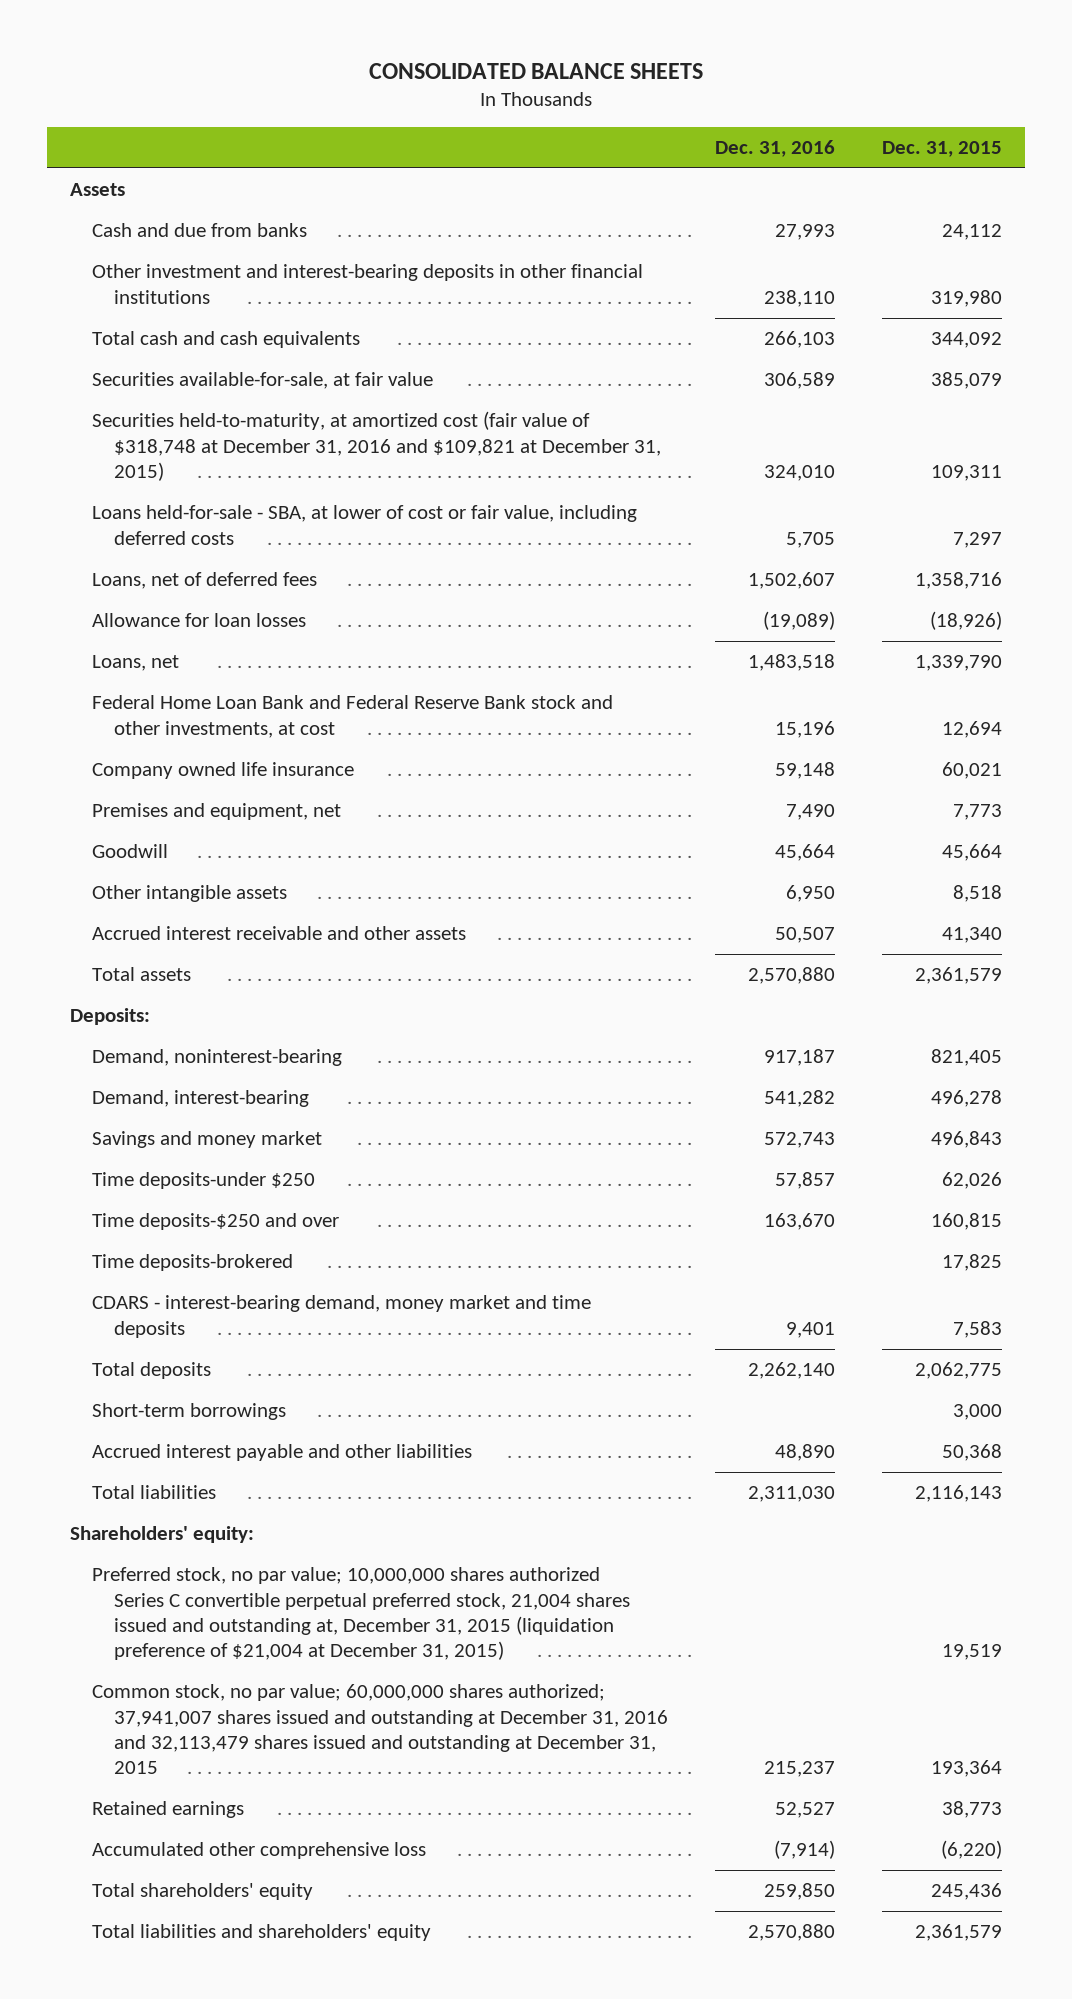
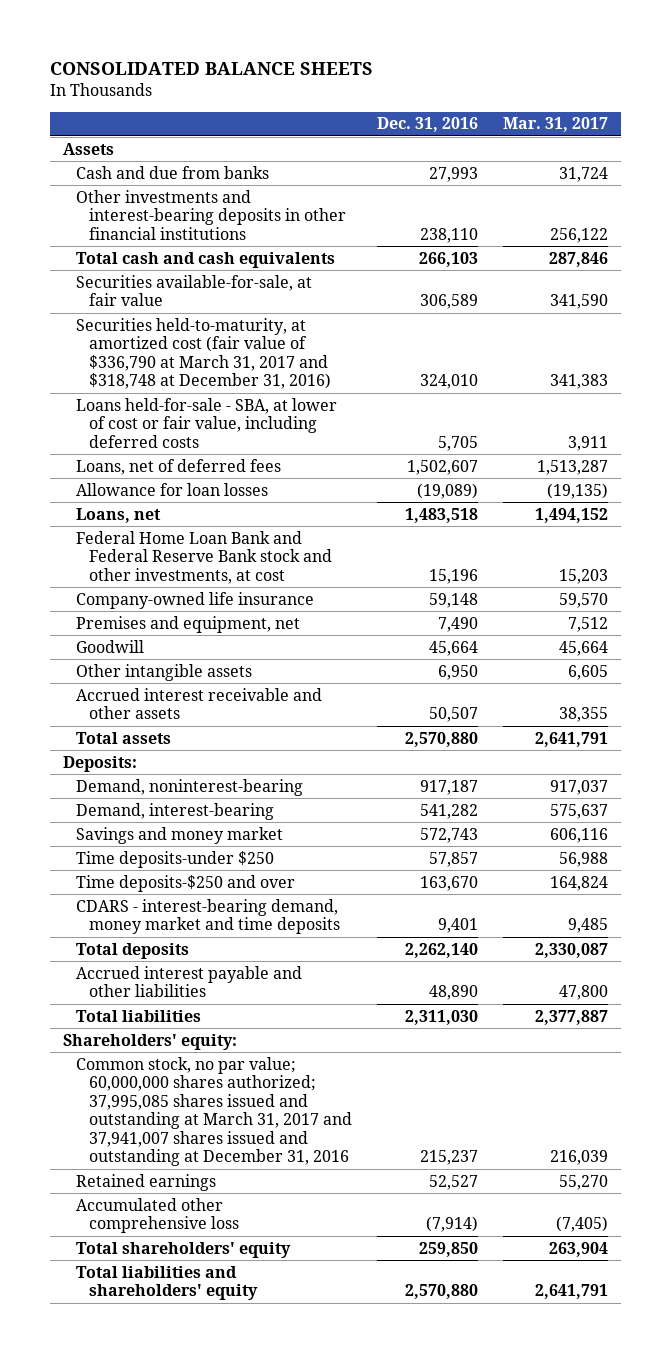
[881,140,1002,157] Dec. 31, 2015 -> none
none -> [503,117,609,133] Mar. 31, 2017
[92,264,644,304] Other investment and interest-bearing deposits in other financial institutions -> [75,189,347,240] Other investments and interest-bearing deposits in other financial institutions
[92,411,662,481] Securities held-to-maturity, at amortized cost (fair value of $318,748 at December 31, 2016 and $109,821 at December 31, 2015) -> [75,317,332,390] Securities held-to-maturity, at amortized cost (fair value of $336,790 at March 31, 2017 and $318,748 at December 31, 2016)
[92,762,355,780] Company owned life insurance -> [75,591,314,609] Company-owned life insurance
[92,1254,294,1272] Time deposits-brokered -> none
[92,1403,287,1421] Short-term borrowings -> none
[92,1567,631,1660] Preferred stock, no par value; 10,000,000 shares authorized Series C convertible perpetual preferred stock, 21,004 shares issued and outstanding at, December 31, 2015 (liquidation preference of $21,004 at December 31, 2015) -> none
[92,1684,669,1774] Common stock, no par value; 60,000,000 shares authorized; 37,941,007 shares issued and outstanding at December 31, 2016 and 32,113,479 shares issued and outstanding at December 31, 2015 -> [75,1056,353,1167] Common stock, no par value; 60,000,000 shares authorized; 37,995,085 shares issued and outstanding at March 31, 2017 and 37,941,007 shares issued and outstanding at December 31, 2016

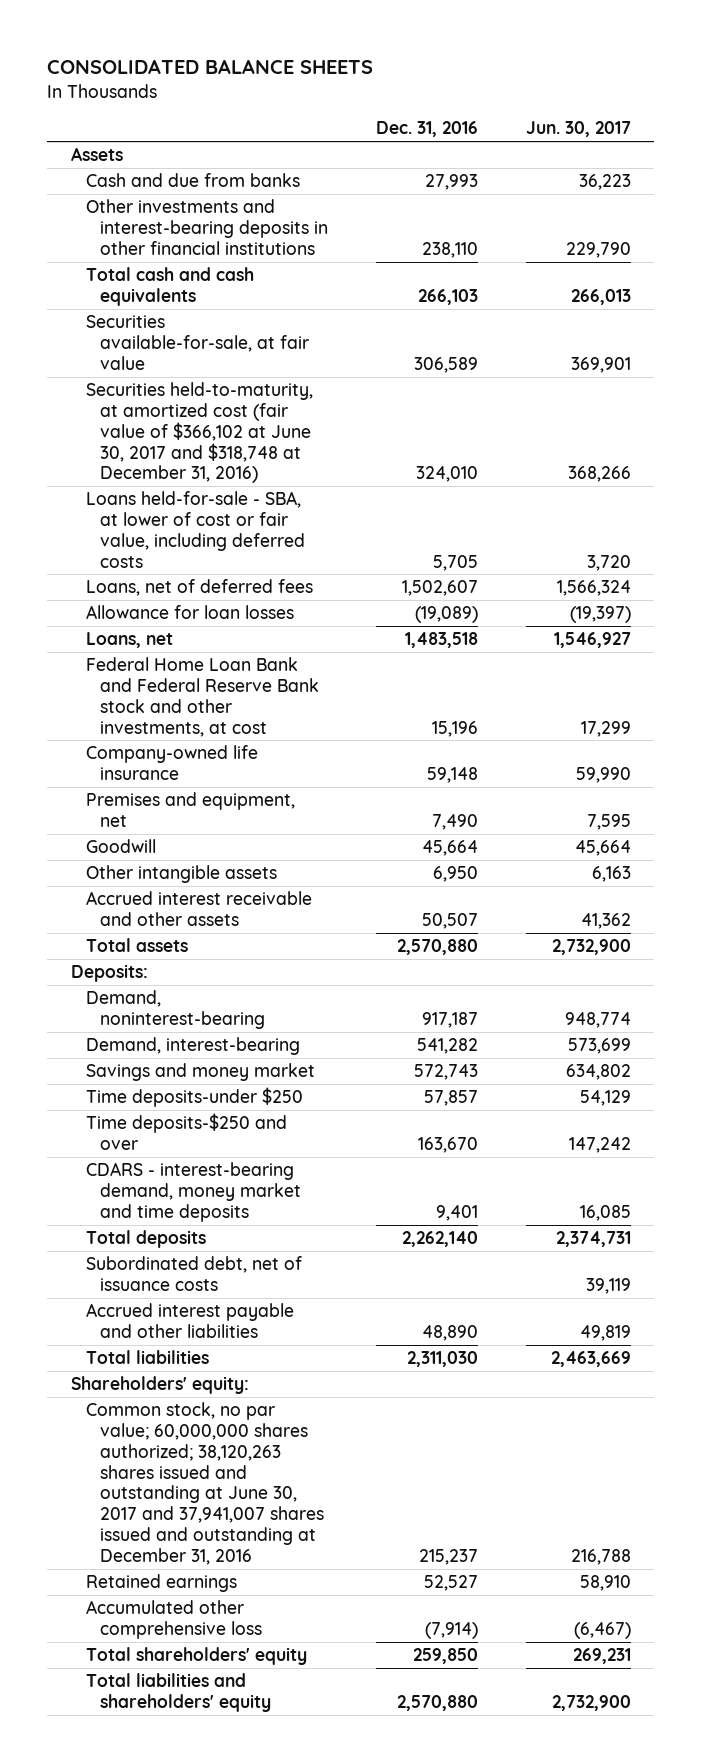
[503,117,609,133] Mar. 31, 2017 -> none
none -> [525,121,631,138] Jun. 30, 2017
[75,317,332,390] Securities held-to-maturity, at amortized cost (fair value of $336,790 at March 31, 2017 and $318,748 at December 31, 2016) -> [85,382,313,484] Securities held-to-maturity, at amortized cost (fair value of $366,102 at June 30, 2017 and $318,748 at December 31, 2016)
none -> [85,1256,302,1291] Subordinated debt, net of issuance costs
[75,1056,353,1167] Common stock, no par value; 60,000,000 shares authorized; 37,995,085 shares issued and outstanding at March 31, 2017 and 37,941,007 shares issued and outstanding at December 31, 2016 -> [85,1402,325,1565] Common stock, no par value; 60,000,000 shares authorized; 38,120,263 shares issued and outstanding at June 30, 2017 and 37,941,007 shares issued and outstanding at December 31, 2016

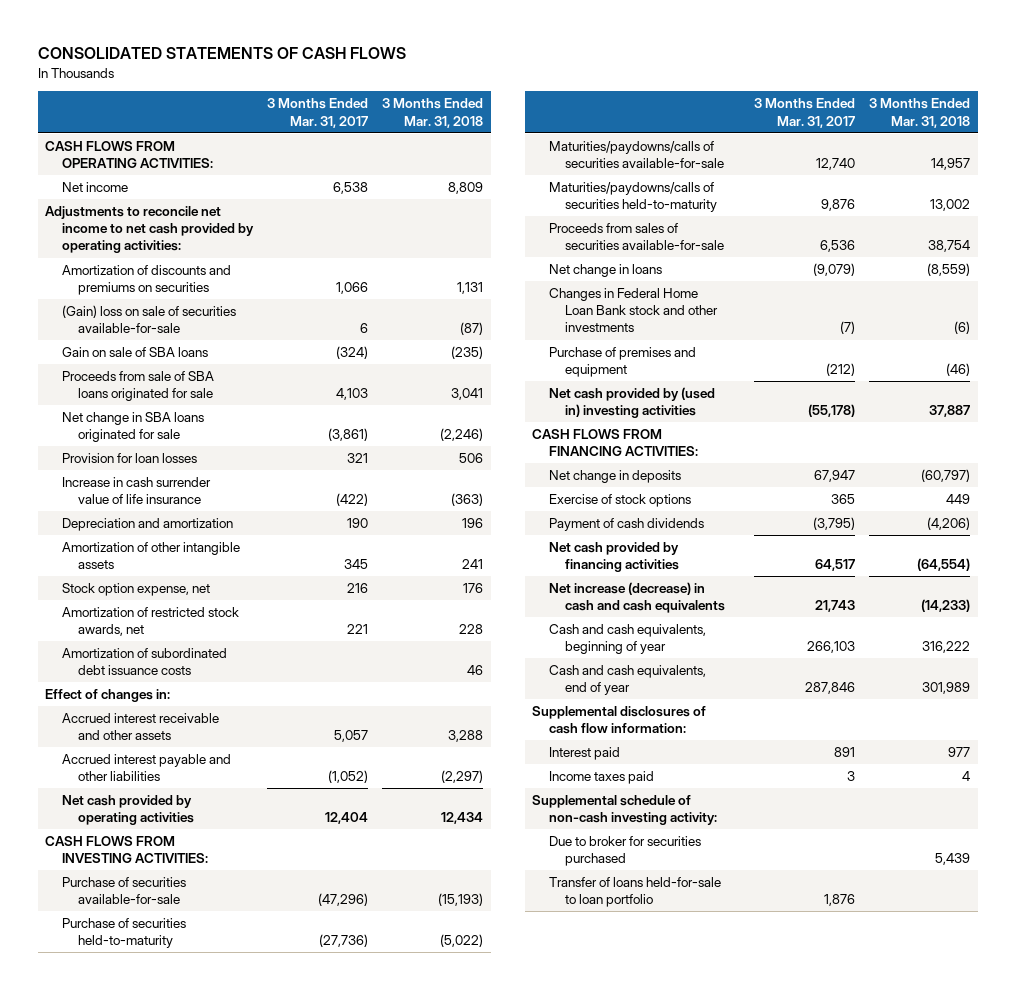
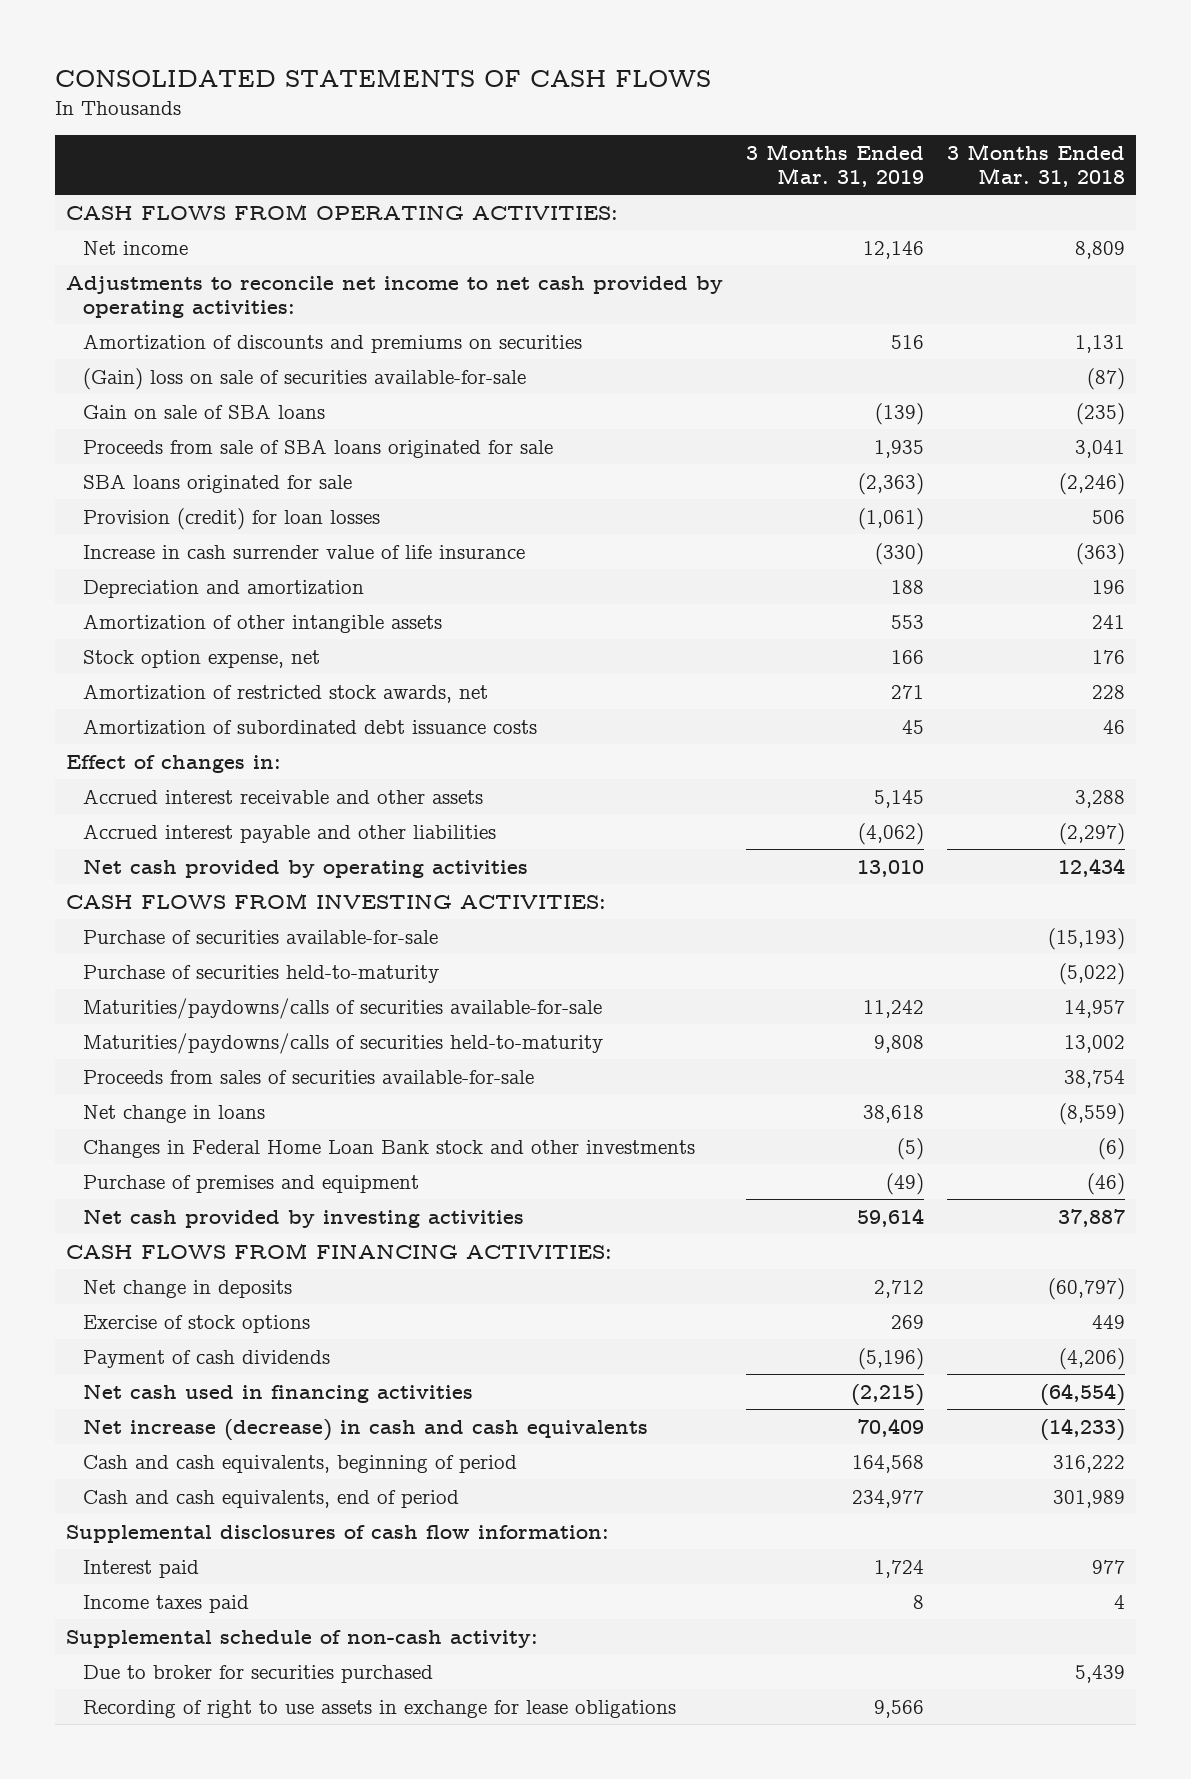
[266,98,368,128] 3 Months Ended Mar. 31, 2017 -> none
none -> [746,143,925,187] 3 Months Ended Mar. 31, 2019
[61,412,204,443] Net change in SBA loans originated for sale -> [82,473,352,493] SBA loans originated for sale
[61,453,197,464] Provision for loan losses -> [82,507,380,530] Provision (credit) for loan losses
[548,387,715,419] Net cash provided by (used in) investing activities -> [82,1208,524,1228] Net cash provided by investing activities
[548,542,680,573] Net cash provided by financing activities -> [82,1383,473,1403] Net cash used in financing activities
[548,624,706,655] Cash and cash equivalents, beginning of year -> [82,1454,517,1473] Cash and cash equivalents, beginning of period
[548,665,706,696] Cash and cash equivalents, end of year -> [82,1489,459,1508] Cash and cash equivalents, end of period
[532,795,717,826] Supplemental schedule of non-cash investing activity: -> [66,1629,539,1648] Supplemental schedule of non-cash activity:
[548,877,721,908] Transfer of loans held-for-sale to loan portfolio -> none
none -> [82,1699,676,1718] Recording of right to use assets in exchange for lease obligations

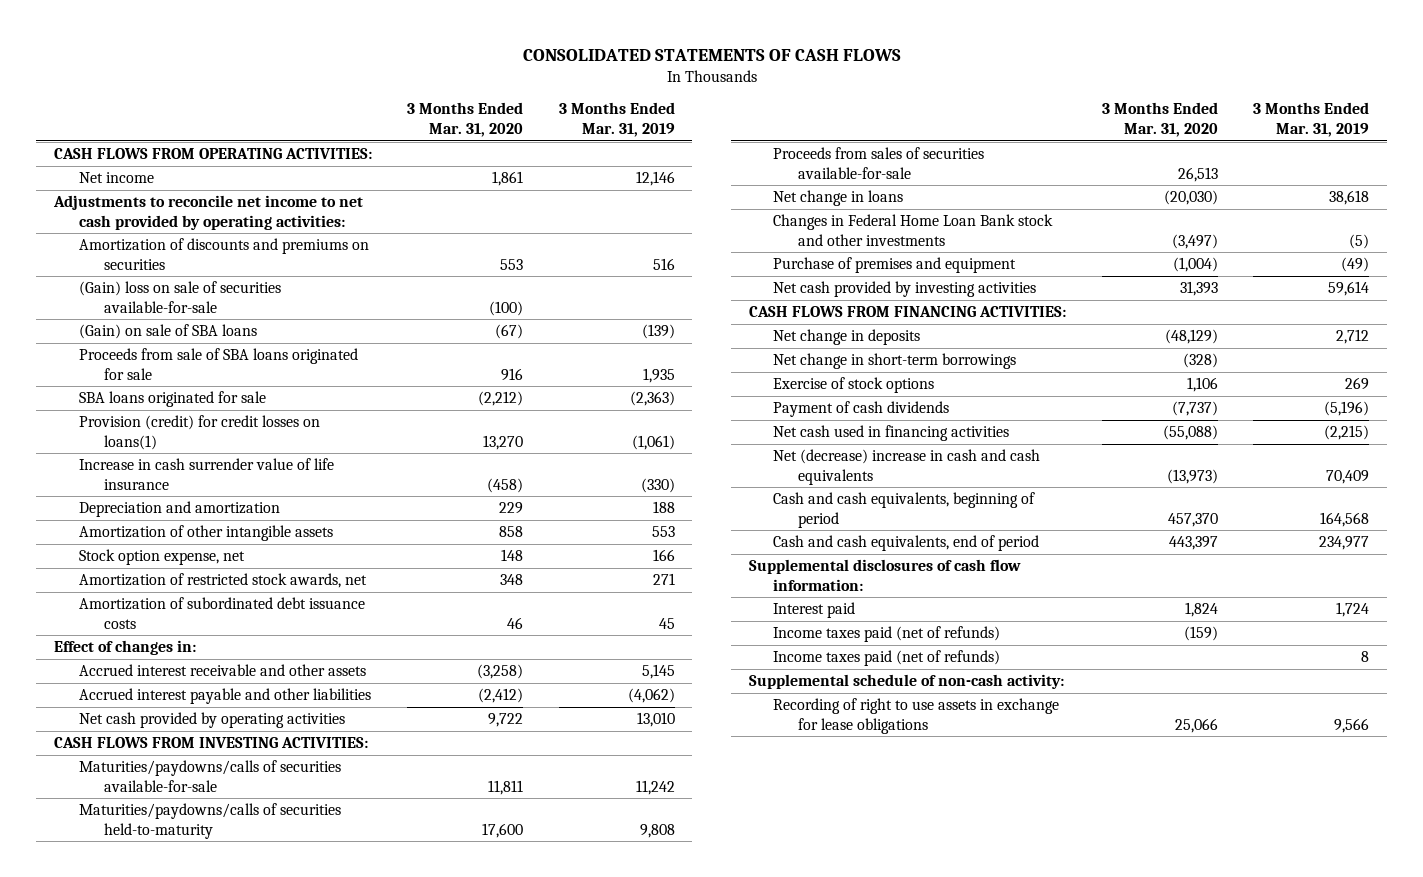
[946,143,1125,187] 3 Months Ended Mar. 31, 2018 -> none
none -> [407,102,524,138] 3 Months Ended Mar. 31, 2020
[82,403,325,419] Gain on sale of SBA loans -> [78,324,257,340] (Gain) on sale of SBA loans
[82,507,380,530] Provision (credit) for loan losses -> [78,415,320,450] Provision (credit) for credit losses on loans(1)
[82,929,438,944] Purchase of securities available-for-sale -> none
[82,964,439,983] Purchase of securities held-to-maturity -> none
none -> [773,353,1017,370] Net change in short-term borrowings
[82,1418,648,1441] Net increase (decrease) in cash and cash equivalents -> [773,449,1041,485] Net (decrease) increase in cash and cash equivalents
none -> [773,626,1001,643] Income taxes paid (net of refunds)
[82,1594,249,1613] Income taxes paid -> [773,650,1001,667] Income taxes paid (net of refunds)
[82,1664,433,1683] Due to broker for securities purchased -> none

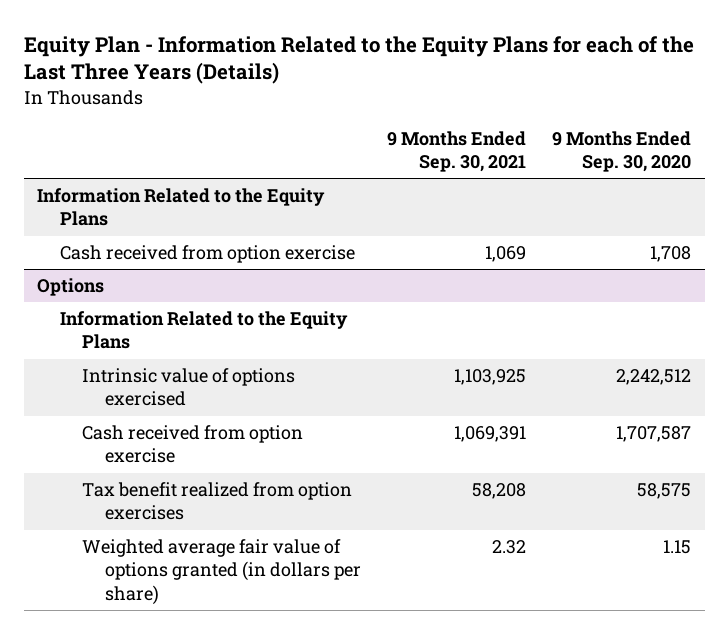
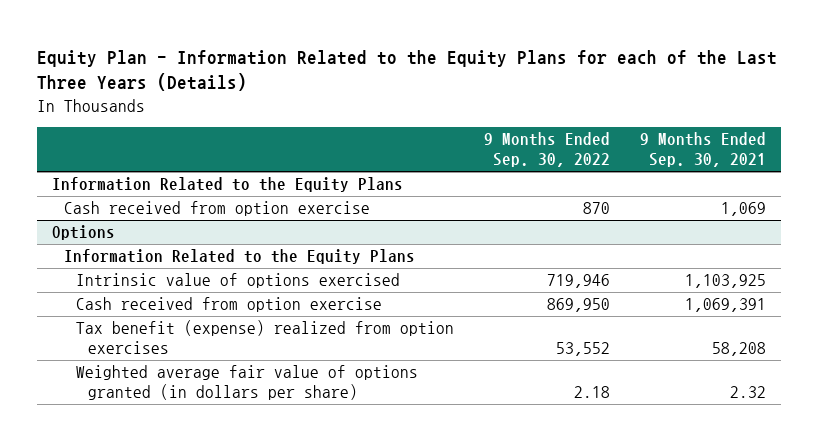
[552,130,692,172] 9 Months Ended Sep. 30, 2020 -> none
none -> [484,132,611,168] 9 Months Ended Sep. 30, 2022
[82,482,353,521] Tax benefit realized from option exercises -> [76,320,455,355] Tax benefit (expense) realized from option exercises

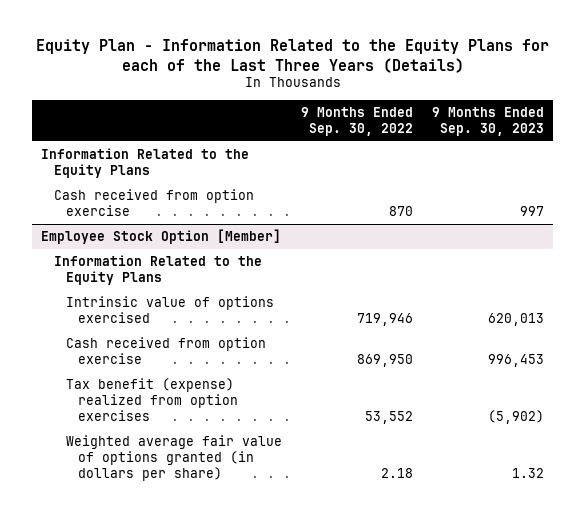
[639,132,766,168] 9 Months Ended Sep. 30, 2021 -> none
none -> [431,106,544,136] 9 Months Ended Sep. 30, 2023
[52,225,116,241] Options -> [41,228,282,244] Employee Stock Option [Member]

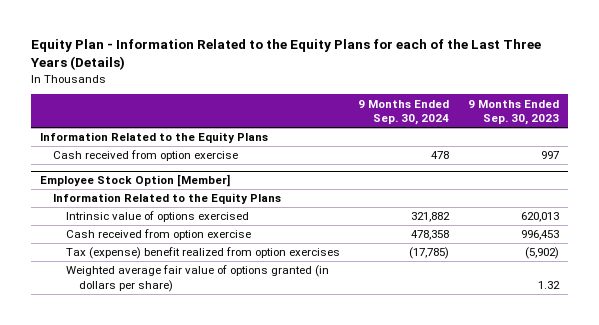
[300,106,413,136] 9 Months Ended Sep. 30, 2022 -> none
none -> [358,99,450,126] 9 Months Ended Sep. 30, 2024
[65,377,239,422] Tax benefit (expense) realized from option exercises -> [65,247,340,260] Tax (expense) benefit realized from option exercises

